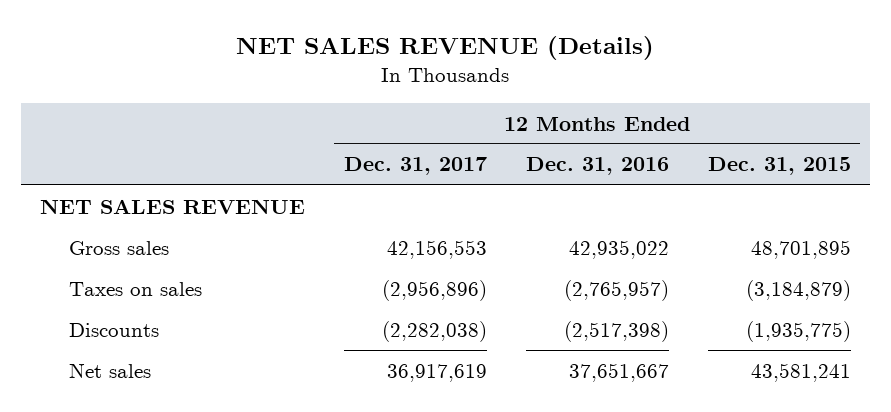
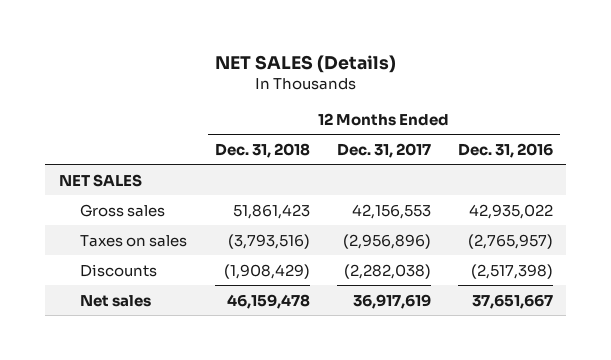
[236,35,655,60] NET SALES REVENUE (Details) -> [214,54,396,73] NET SALES (Details)
[707,157,851,176] Dec. 31, 2015 -> none
none -> [214,142,310,158] Dec. 31, 2018
[40,198,306,214] NET SALES REVENUE -> [58,173,142,187] NET SALES

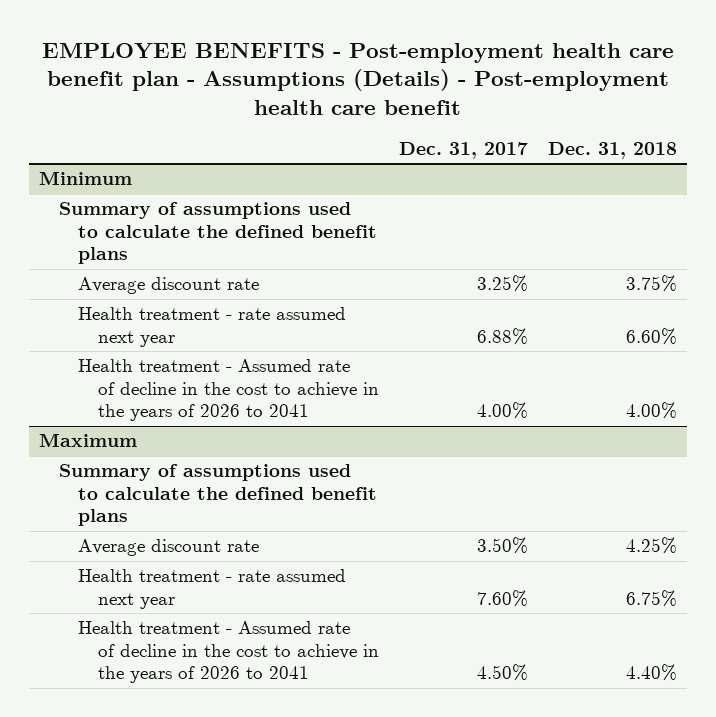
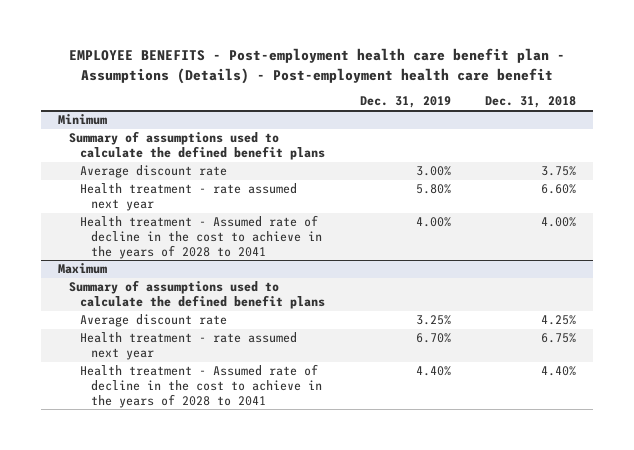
[399,142,529,160] Dec. 31, 2017 -> none
none -> [359,96,451,109] Dec. 31, 2019
[78,359,379,422] Health treatment - Assumed rate of decline in the cost to achieve in the years of 2026 to 2041 -> [80,215,323,259] Health treatment - Assumed rate of decline in the cost to achieve in the years of 2028 to 2041
[78,621,379,684] Health treatment - Assumed rate of decline in the cost to achieve in the years of 2026 to 2041 -> [80,364,323,408] Health treatment - Assumed rate of decline in the cost to achieve in the years of 2028 to 2041

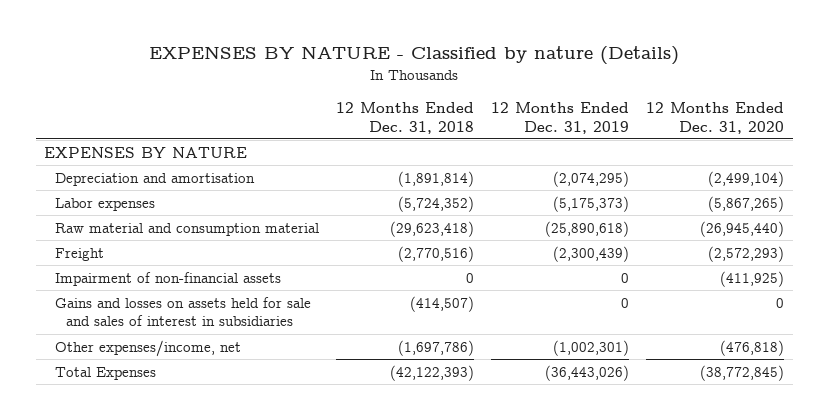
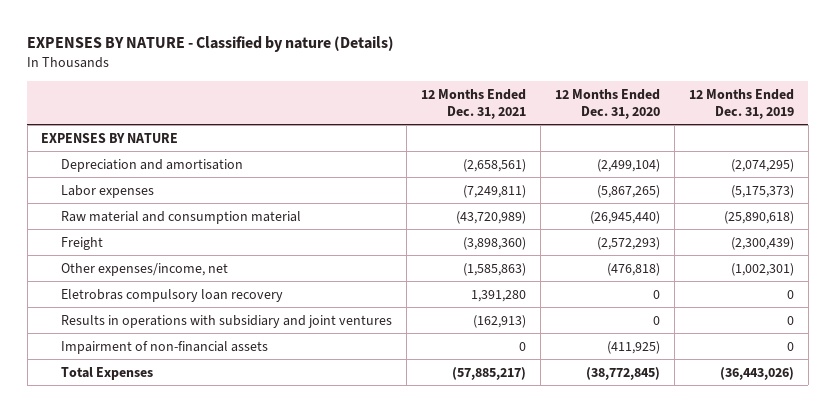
[336,101,475,134] 12 Months Ended Dec. 31, 2018 -> none
none -> [421,88,527,119] 12 Months Ended Dec. 31, 2021
[55,296,312,327] Gains and losses on assets held for sale and sales of interest in subsidiaries -> none
none -> [61,288,284,302] Eletrobras compulsory loan recovery
none -> [61,314,393,328] Results in operations with subsidiary and joint ventures
[55,271,282,286] Impairment of non-financial assets -> [61,340,269,354] Impairment of non-financial assets

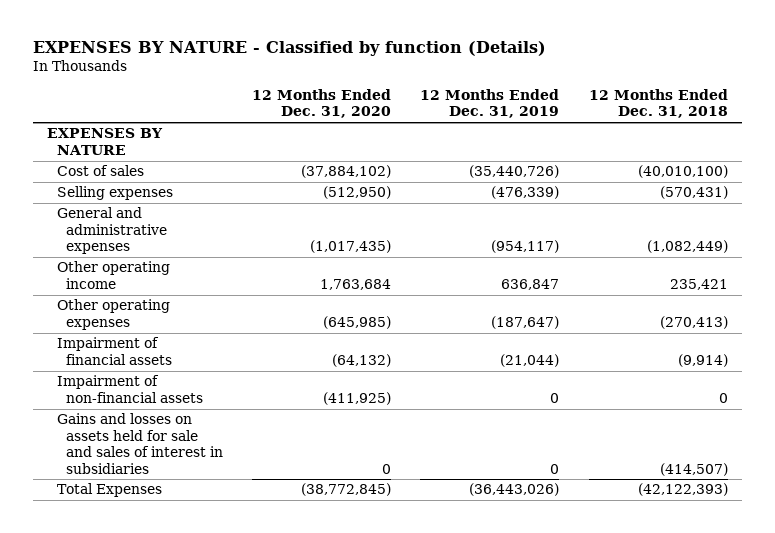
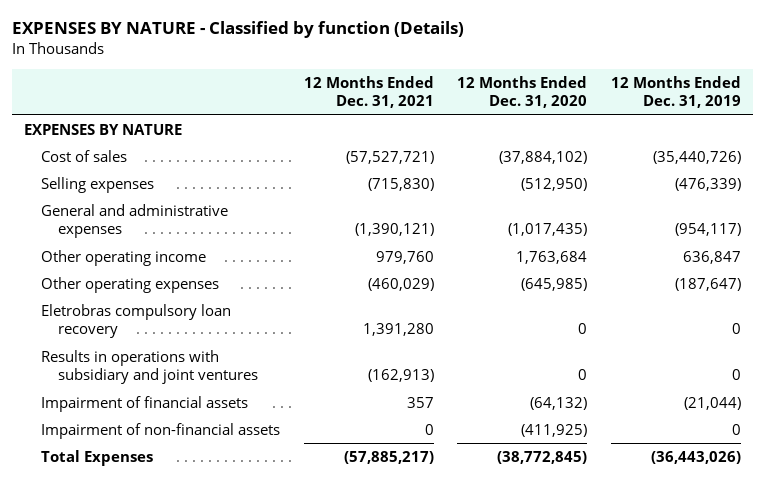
[588,88,728,119] 12 Months Ended Dec. 31, 2018 -> none
none -> [303,75,434,108] 12 Months Ended Dec. 31, 2021
none -> [40,303,231,339] Eletrobras compulsory loan recovery
none -> [40,349,258,385] Results in operations with subsidiary and joint ventures
[56,413,223,474] Gains and losses on assets held for sale and sales of interest in subsidiaries -> none

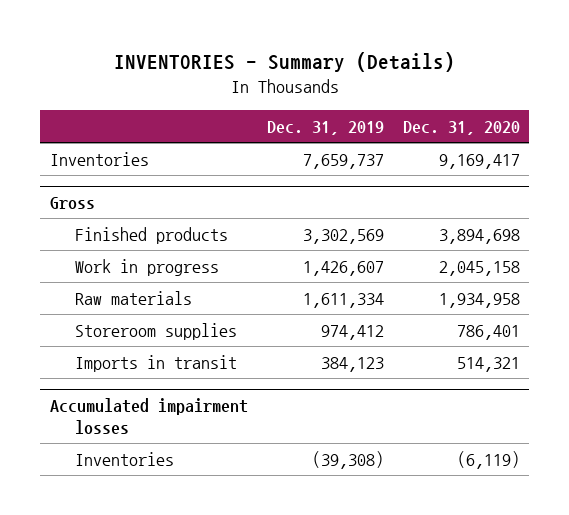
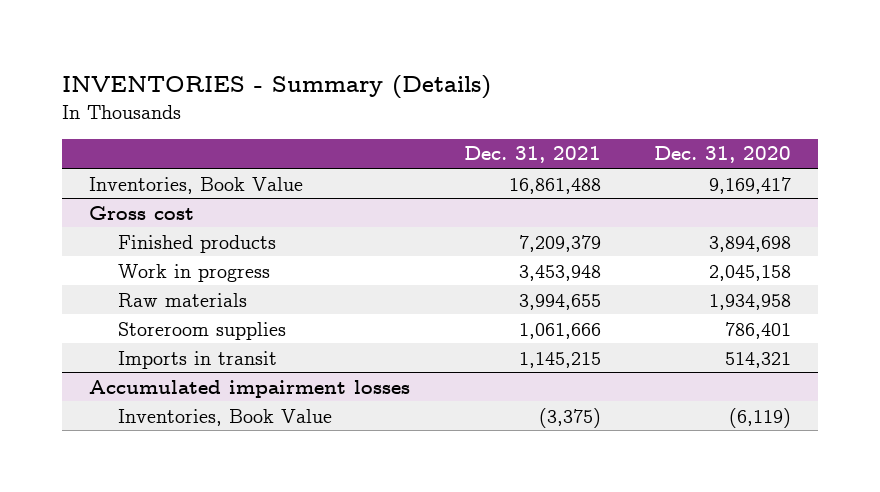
[266,121,384,136] Dec. 31, 2019 -> none
none -> [463,146,601,164] Dec. 31, 2021
[49,151,149,166] Inventories -> [88,176,303,194] Inventories, Book Value
[49,196,95,209] Gross -> [88,205,194,220] Gross cost
[75,451,175,466] Inventories -> [118,408,333,426] Inventories, Book Value

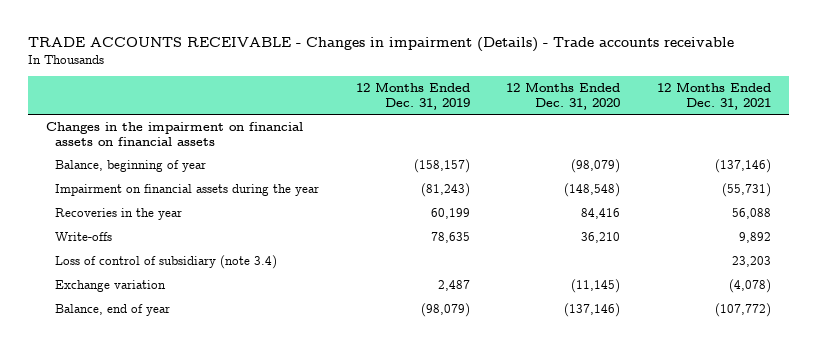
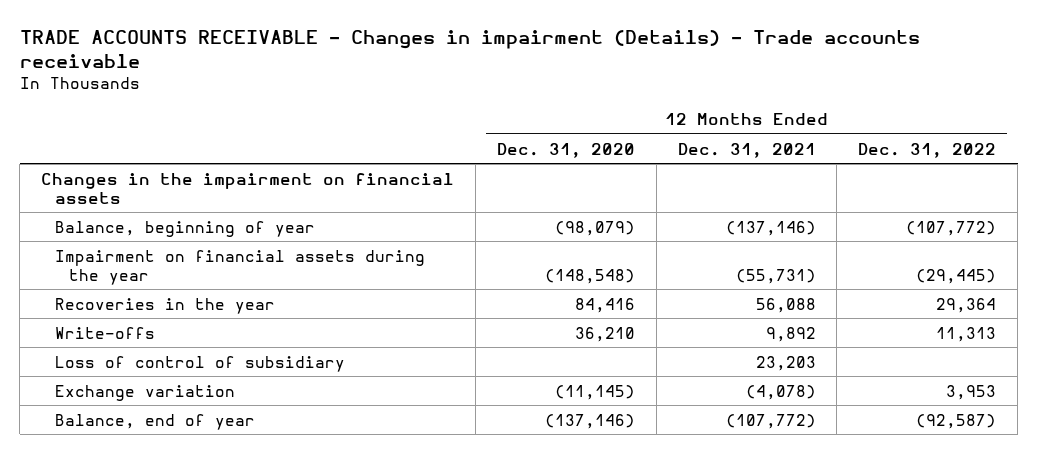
[355,82,470,110] 12 Months Ended Dec. 31, 2019 -> none
none -> [858,142,997,158] Dec. 31, 2022
[46,122,304,146] Changes in the impairment on financial assets on financial assets -> [41,172,455,204] Changes in the impairment on financial assets
[55,255,278,270] Loss of control of subsidiary (note 3.4) -> [54,355,345,372] Loss of control of subsidiary

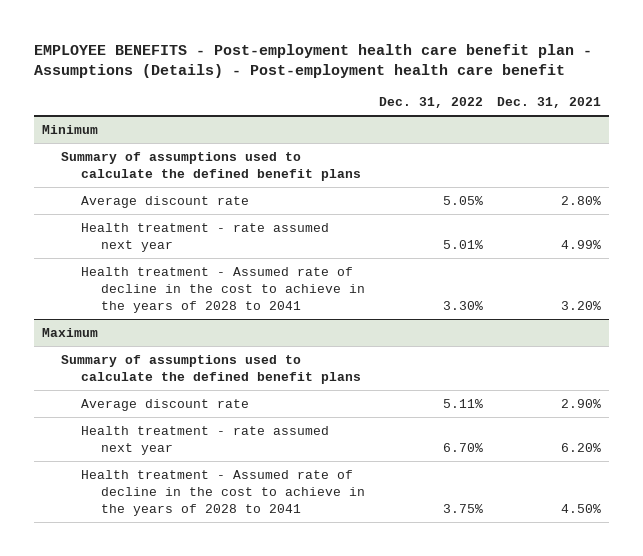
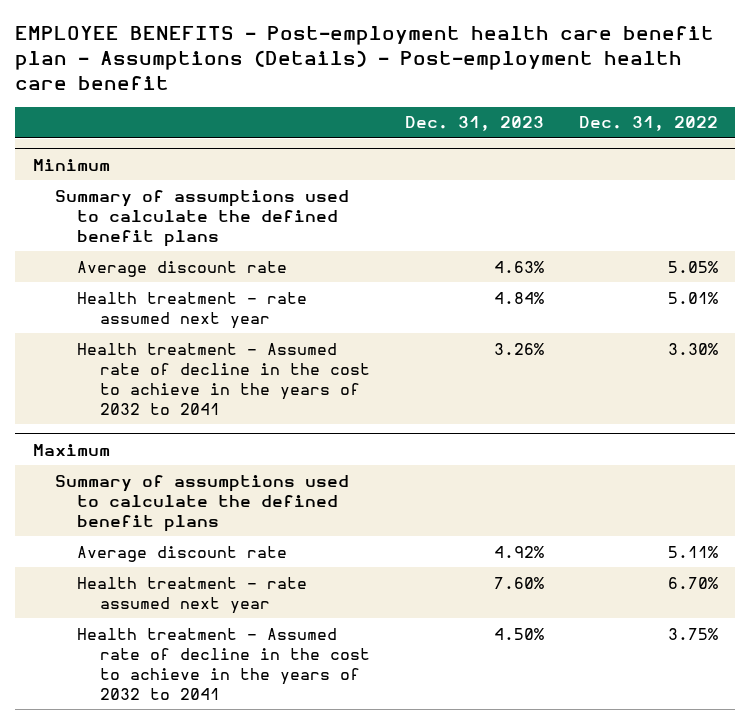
[497,97,602,109] Dec. 31, 2021 -> none
none -> [404,116,544,132] Dec. 31, 2023
[80,266,365,313] Health treatment - Assumed rate of decline in the cost to achieve in the years of 2028 to 2041 -> [77,342,370,415] Health treatment - Assumed rate of decline in the cost to achieve in the years of 2032 to 2041
[80,469,365,516] Health treatment - Assumed rate of decline in the cost to achieve in the years of 2028 to 2041 -> [77,627,370,700] Health treatment - Assumed rate of decline in the cost to achieve in the years of 2032 to 2041

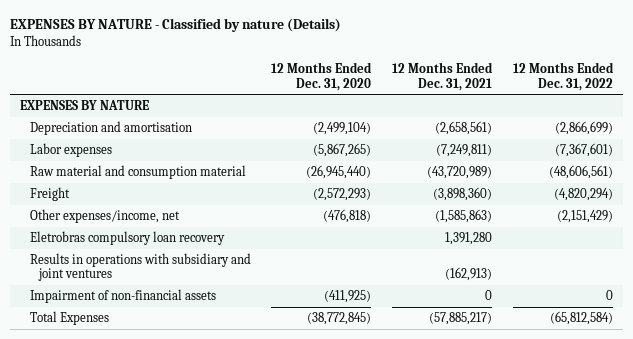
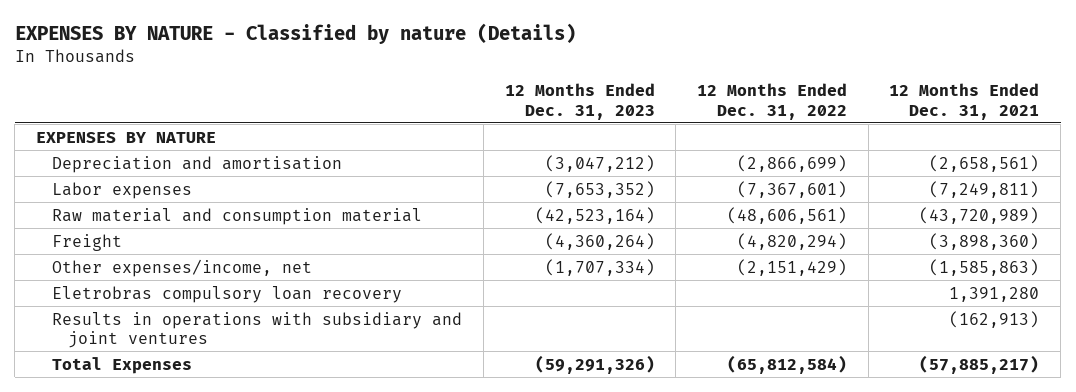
[271,62,373,91] 12 Months Ended Dec. 31, 2020 -> none
none -> [504,83,655,120] 12 Months Ended Dec. 31, 2023
[29,288,216,303] Impairment of non-financial assets -> none

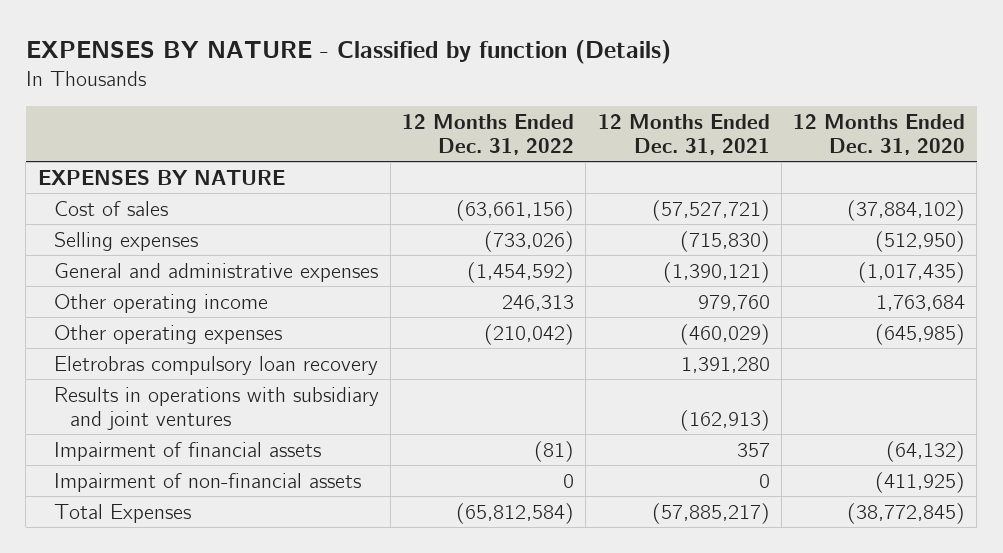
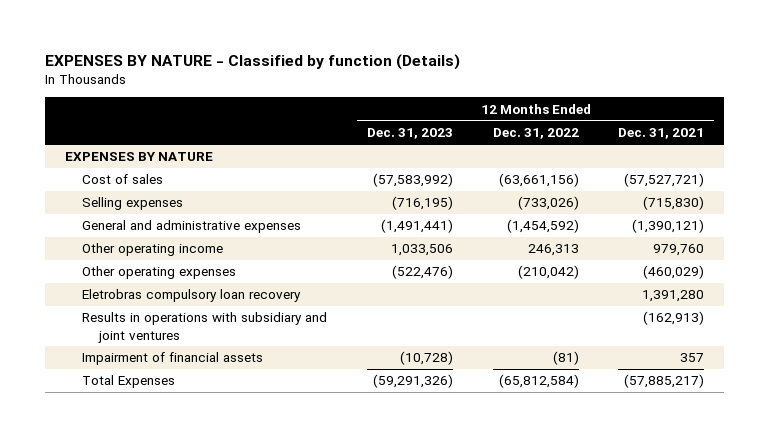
[792,113,965,155] 12 Months Ended Dec. 31, 2020 -> none
none -> [366,128,453,140] Dec. 31, 2023
[53,472,361,492] Impairment of non-financial assets -> none

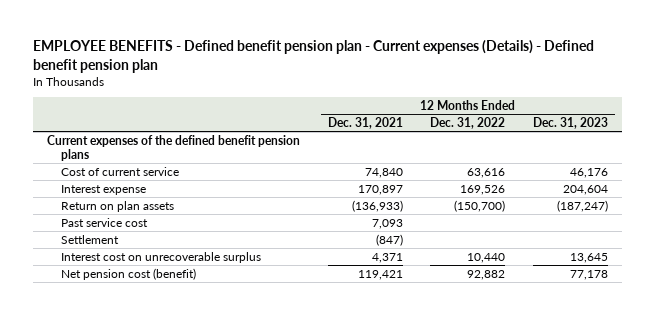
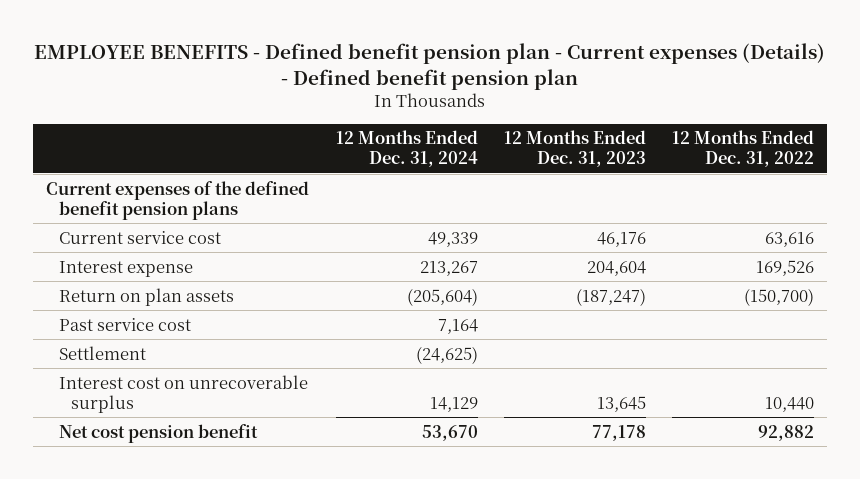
[327,117,403,130] Dec. 31, 2021 -> none
none -> [335,130,478,168] 12 Months Ended Dec. 31, 2024
[61,166,180,176] Cost of current service -> [58,230,221,244] Current service cost
[61,267,197,280] Net pension cost (benefit) -> [58,423,258,443] Net cost pension benefit

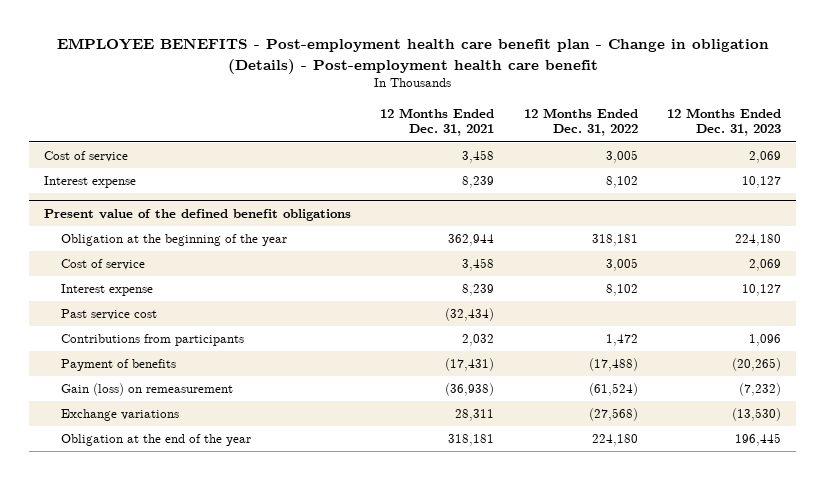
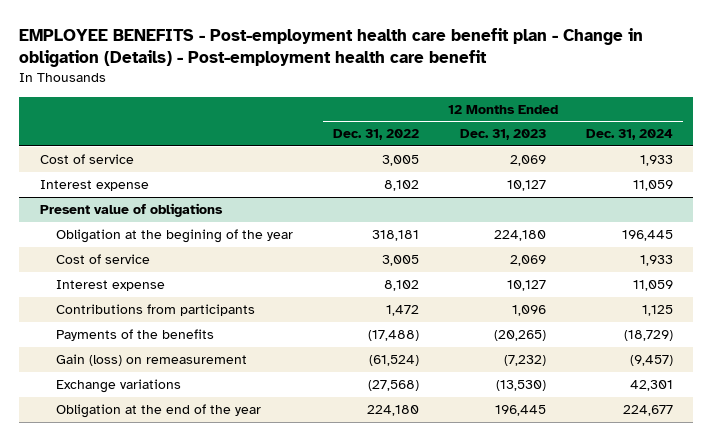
[380,107,495,137] 12 Months Ended Dec. 31, 2021 -> none
none -> [586,129,674,141] Dec. 31, 2024
[43,208,351,221] Present value of the defined benefit obligations -> [39,203,223,218] Present value of obligations
[61,234,288,247] Obligation at the beginning of the year -> [55,229,293,244] Obligation at the begining of the year
[61,309,158,321] Past service cost -> none
[61,359,177,372] Payment of benefits -> [55,329,214,342] Payments of the benefits

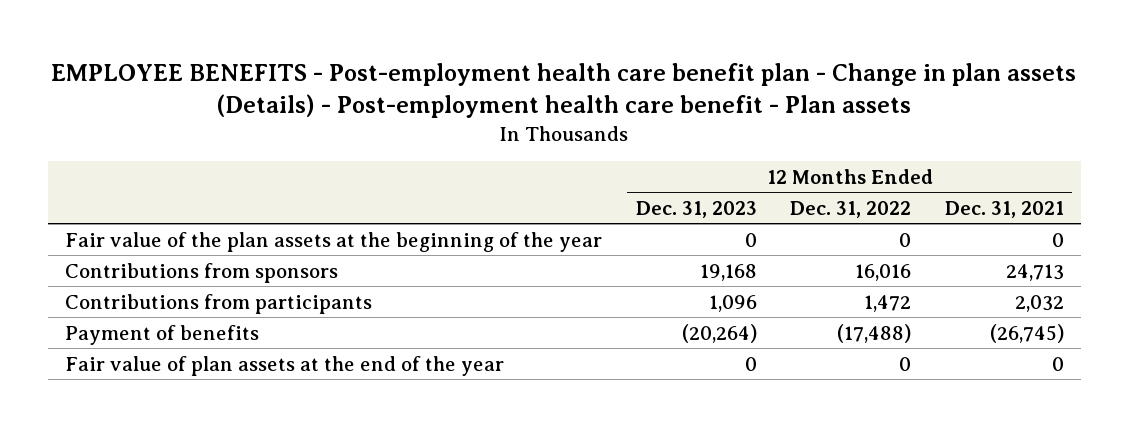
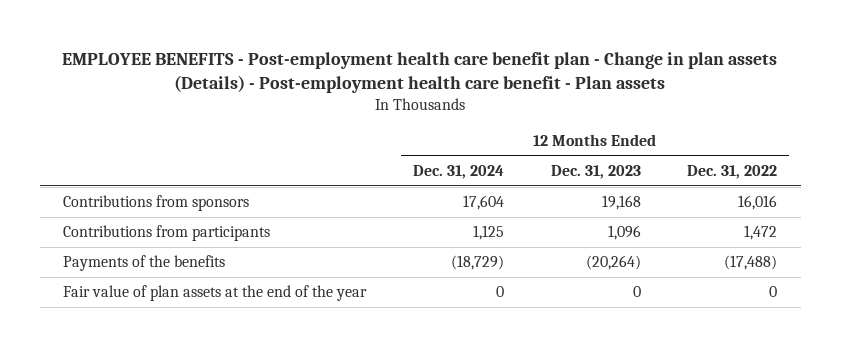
[944,200,1064,218] Dec. 31, 2021 -> none
none -> [412,165,504,180] Dec. 31, 2024
[65,231,603,252] Fair value of the plan assets at the beginning of the year -> none
[65,324,260,345] Payment of benefits -> [63,255,226,272] Payments of the benefits

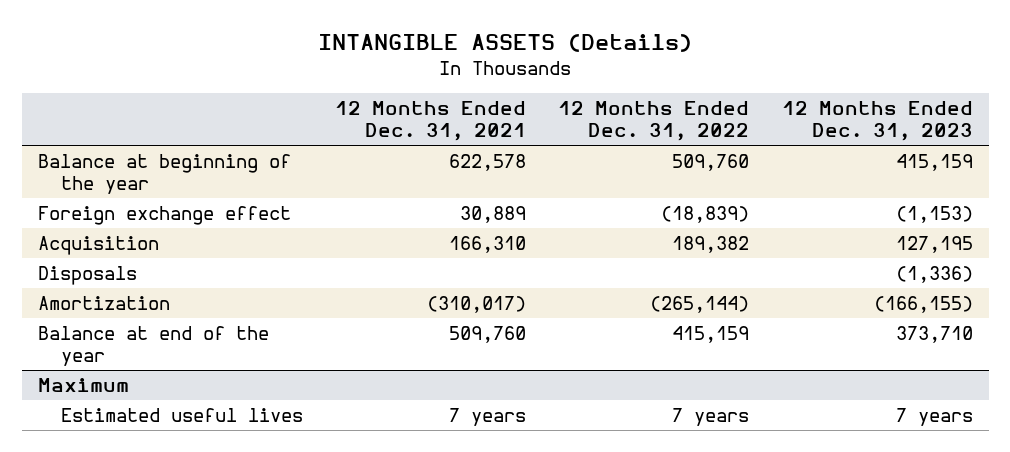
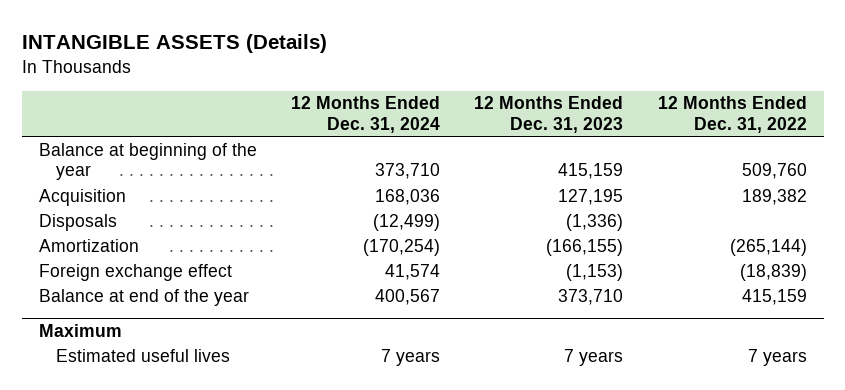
[335,100,527,141] 12 Months Ended Dec. 31, 2021 -> none
none -> [291,96,441,133] 12 Months Ended Dec. 31, 2024
[37,206,291,226] Foreign exchange effect -> [38,263,232,281] Foreign exchange effect

